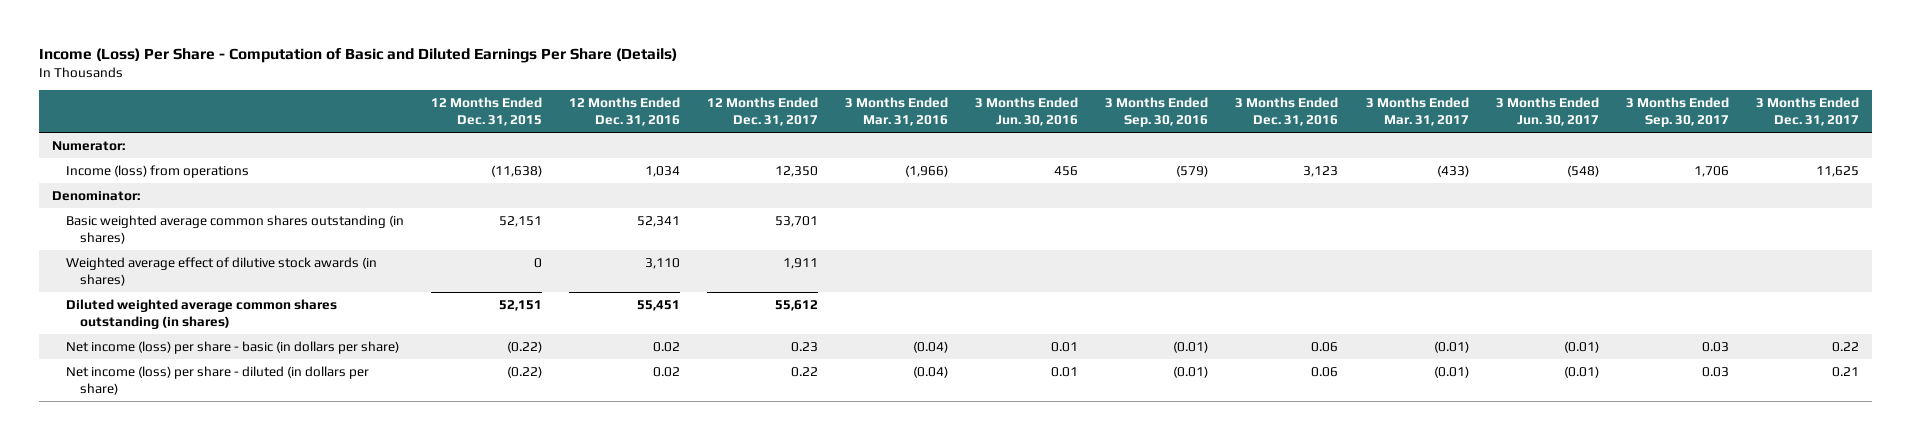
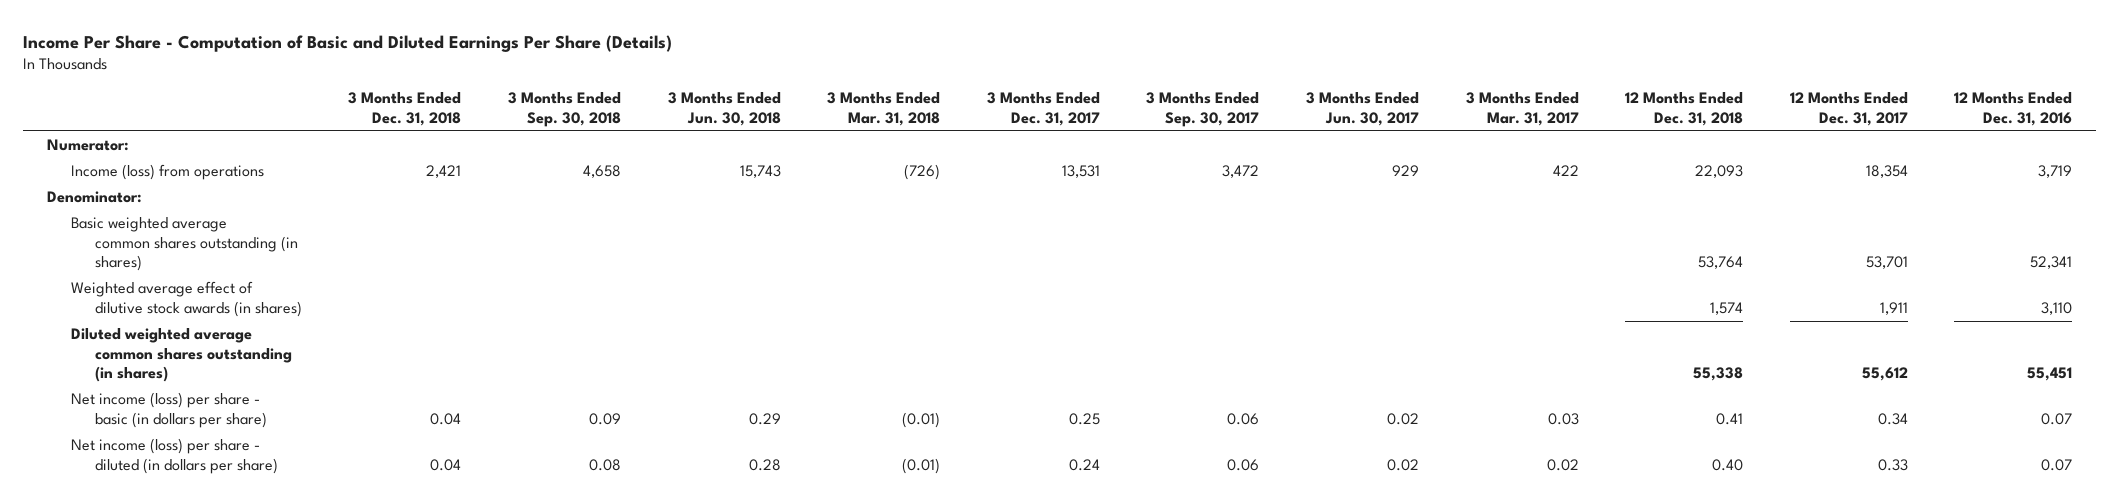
[38,48,677,64] Income (Loss) Per Share - Computation of Basic and Diluted Earnings Per Share (Details) -> [23,34,673,52] Income Per Share - Computation of Basic and Diluted Earnings Per Share (Details)
[431,97,543,127] 12 Months Ended Dec. 31, 2015 -> none
[845,97,949,127] 3 Months Ended Mar. 31, 2016 -> none
[975,97,1079,127] 3 Months Ended Jun. 30, 2016 -> none
[1105,97,1209,128] 3 Months Ended Sep. 30, 2016 -> none
[1235,97,1339,127] 3 Months Ended Dec. 31, 2016 -> none
none -> [348,92,462,126] 3 Months Ended Dec. 31, 2018
none -> [507,92,621,127] 3 Months Ended Sep. 30, 2018
none -> [667,92,781,126] 3 Months Ended Jun. 30, 2018
none -> [827,92,941,126] 3 Months Ended Mar. 31, 2018
none -> [1625,92,1744,126] 12 Months Ended Dec. 31, 2018
[645,165,681,177] 1,034 -> [2038,165,2073,179] 3,719
[775,165,819,177] 12,350 -> [1865,165,1908,179] 18,354
[1436,164,1469,177] (433) -> [1552,165,1579,177] 422
[1566,164,1599,177] (548) -> [1391,165,1419,177] 929
[1693,165,1729,177] 1,706 -> [1222,165,1260,179] 3,472
[1815,165,1859,177] 11,625 -> [1061,165,1100,179] 13,531
[653,341,681,352] 0.02 -> [2041,412,2073,425] 0.07
[791,341,819,352] 0.23 -> [1877,412,1908,425] 0.34
[1433,340,1469,353] (0.01) -> [1547,412,1579,425] 0.03
[1563,340,1599,353] (0.01) -> [1386,412,1419,425] 0.02
[1701,341,1729,352] 0.03 -> [1227,412,1260,425] 0.06
[1831,341,1859,352] 0.22 -> [1068,412,1100,425] 0.25
[653,366,681,377] 0.02 -> [2041,458,2073,471] 0.07
[791,366,819,377] 0.22 -> [1877,458,1908,471] 0.33
[1433,365,1469,378] (0.01) -> [1546,458,1579,471] 0.02
[1563,365,1599,378] (0.01) -> [1386,458,1419,471] 0.02
[1701,366,1729,377] 0.03 -> [1227,458,1260,471] 0.06
[1831,366,1859,377] 0.21 -> [1068,458,1100,471] 0.24

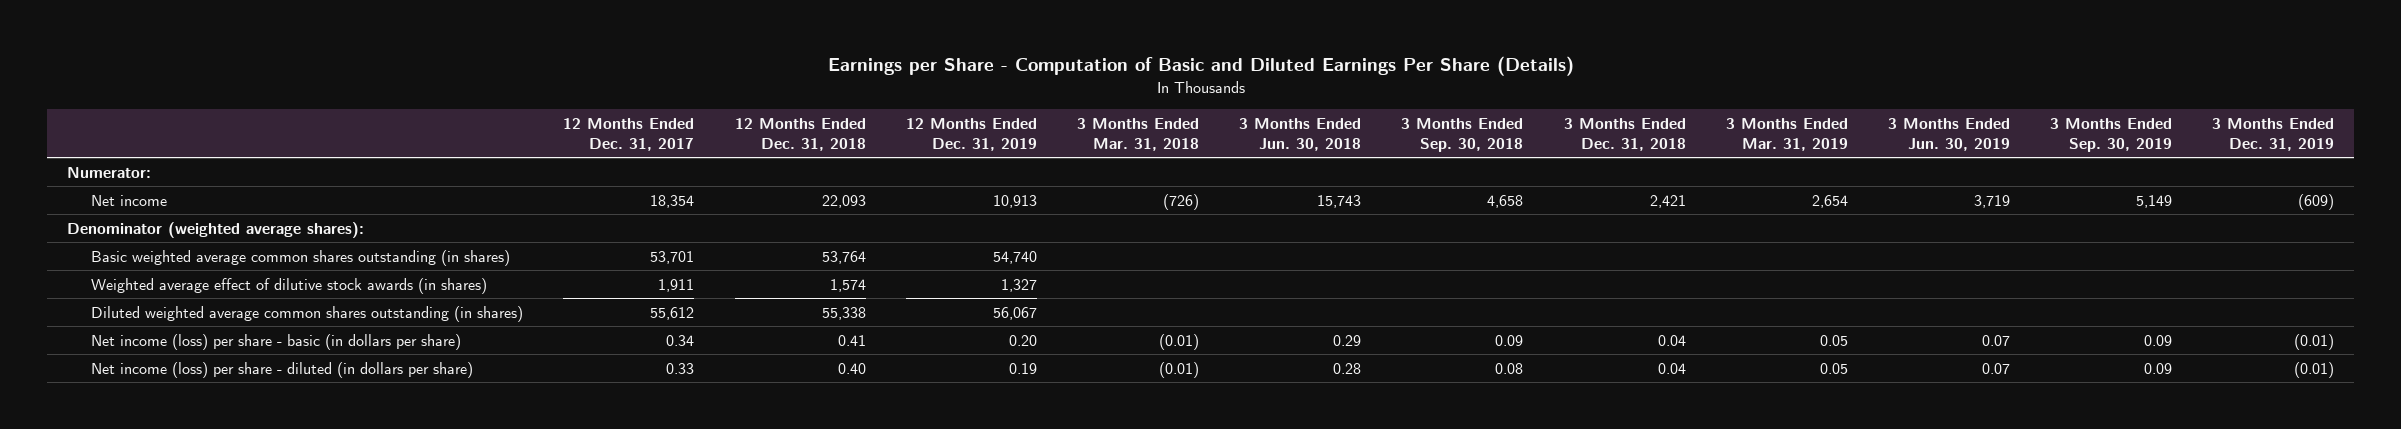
[23,34,673,52] Income Per Share - Computation of Basic and Diluted Earnings Per Share (Details) -> [827,56,1574,77] Earnings per Share - Computation of Basic and Diluted Earnings Per Share (Details)
[986,92,1100,126] 3 Months Ended Dec. 31, 2017 -> none
[1146,92,1260,127] 3 Months Ended Sep. 30, 2017 -> none
[1305,92,1419,126] 3 Months Ended Jun. 30, 2017 -> none
[1465,92,1579,126] 3 Months Ended Mar. 31, 2017 -> none
[1954,92,2073,126] 12 Months Ended Dec. 31, 2016 -> none
none -> [905,117,1037,151] 12 Months Ended Dec. 31, 2019
none -> [1725,117,1848,151] 3 Months Ended Mar. 31, 2019
none -> [1887,117,2010,151] 3 Months Ended Jun. 30, 2019
none -> [2050,117,2173,152] 3 Months Ended Sep. 30, 2019
none -> [2212,117,2335,151] 3 Months Ended Dec. 31, 2019
[70,164,264,181] Income (loss) from operations -> [91,194,168,206] Net income
[46,191,142,204] Denominator: -> [66,221,364,238] Denominator (weighted average shares):

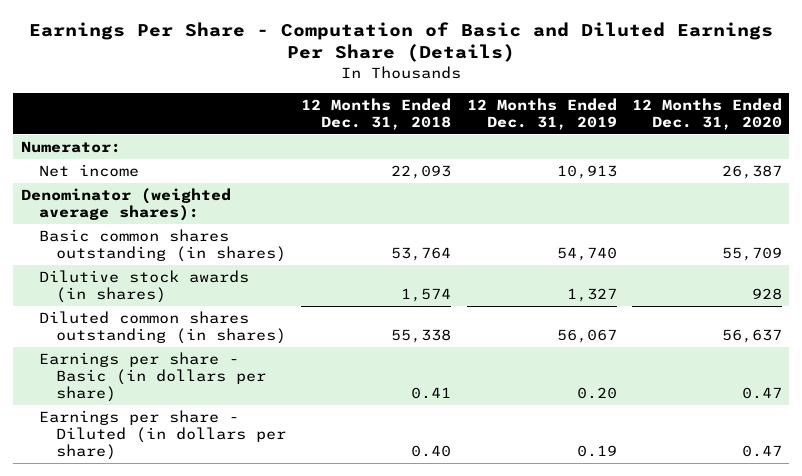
[827,56,1574,77] Earnings per Share - Computation of Basic and Diluted Earnings Per Share (Details) -> [29,21,774,63] Earnings Per Share - Computation of Basic and Diluted Earnings Per Share (Details)
[563,117,695,151] 12 Months Ended Dec. 31, 2017 -> none
[1076,117,1199,151] 3 Months Ended Mar. 31, 2018 -> none
[1239,117,1362,151] 3 Months Ended Jun. 30, 2018 -> none
[1401,117,1524,152] 3 Months Ended Sep. 30, 2018 -> none
[1563,117,1686,151] 3 Months Ended Dec. 31, 2018 -> none
[1725,117,1848,151] 3 Months Ended Mar. 31, 2019 -> none
[1887,117,2010,151] 3 Months Ended Jun. 30, 2019 -> none
[2050,117,2173,152] 3 Months Ended Sep. 30, 2019 -> none
[2212,117,2335,151] 3 Months Ended Dec. 31, 2019 -> none
none -> [631,97,782,130] 12 Months Ended Dec. 31, 2020
[91,249,511,266] Basic weighted average common shares outstanding (in shares) -> [38,229,287,263] Basic common shares outstanding (in shares)
[91,277,488,294] Weighted average effect of dilutive stock awards (in shares) -> [38,270,249,304] Dilutive stock awards (in shares)
[91,305,524,322] Diluted weighted average common shares outstanding (in shares) -> [38,311,287,345] Diluted common shares outstanding (in shares)
[91,333,462,350] Net income (loss) per share - basic (in dollars per share) -> [38,352,267,402] Earnings per share - Basic (in dollars per share)
[91,361,474,378] Net income (loss) per share - diluted (in dollars per share) -> [38,410,287,460] Earnings per share - Diluted (in dollars per share)

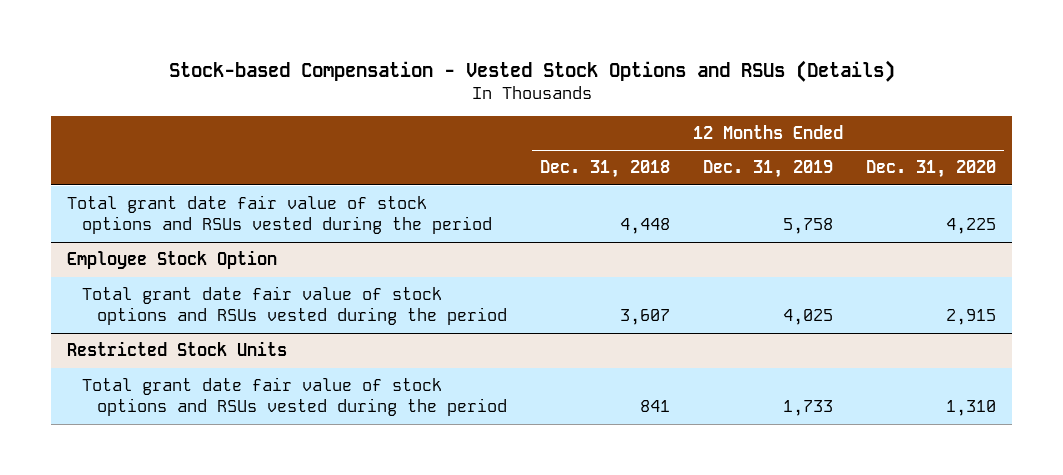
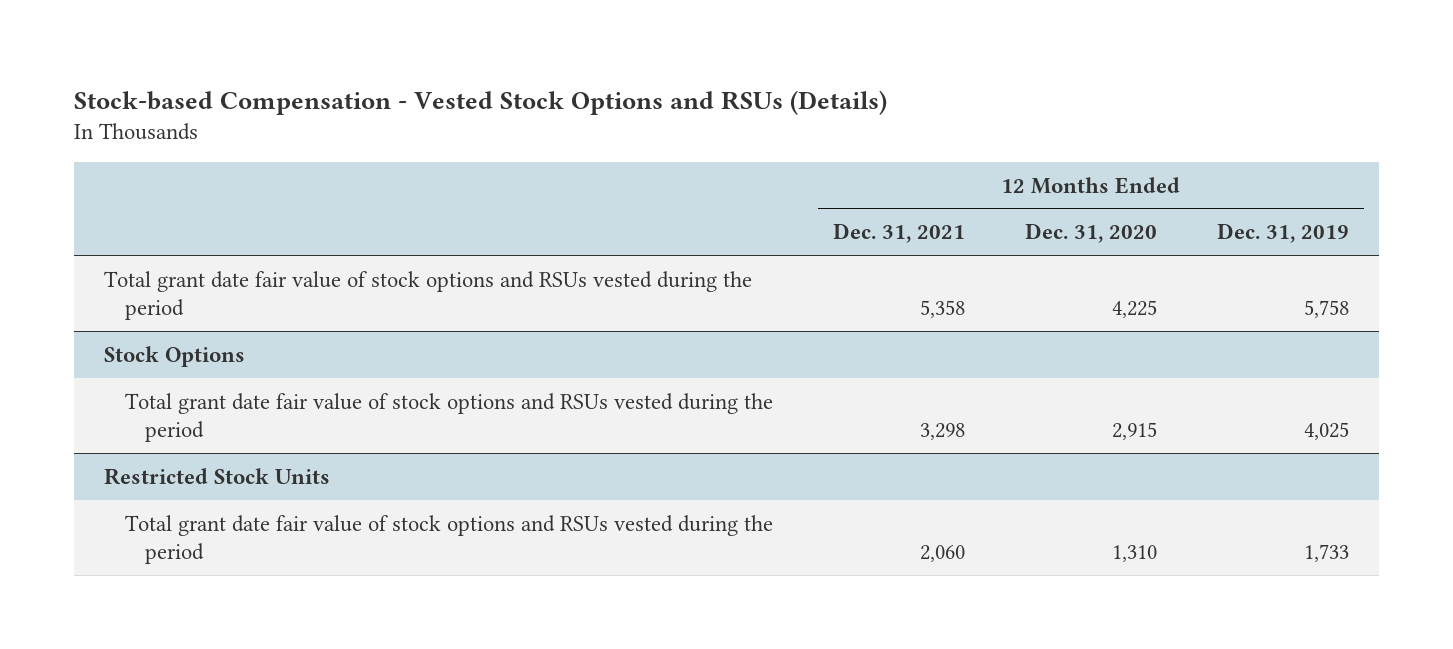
[539,160,670,179] Dec. 31, 2018 -> none
none -> [832,223,965,244] Dec. 31, 2021
[67,250,278,270] Employee Stock Option -> [103,345,245,367] Stock Options

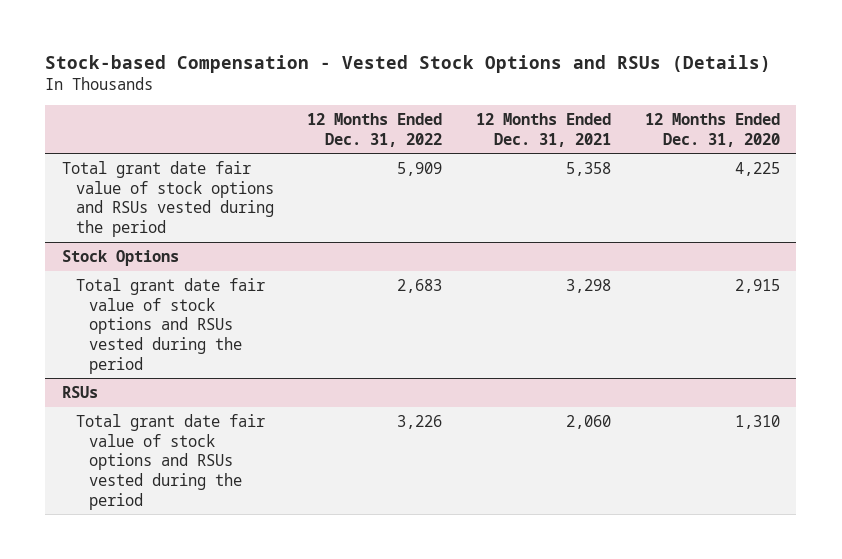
[1216,223,1349,244] Dec. 31, 2019 -> none
none -> [307,112,443,147] 12 Months Ended Dec. 31, 2022
[103,467,330,485] Restricted Stock Units -> [62,385,99,398] RSUs

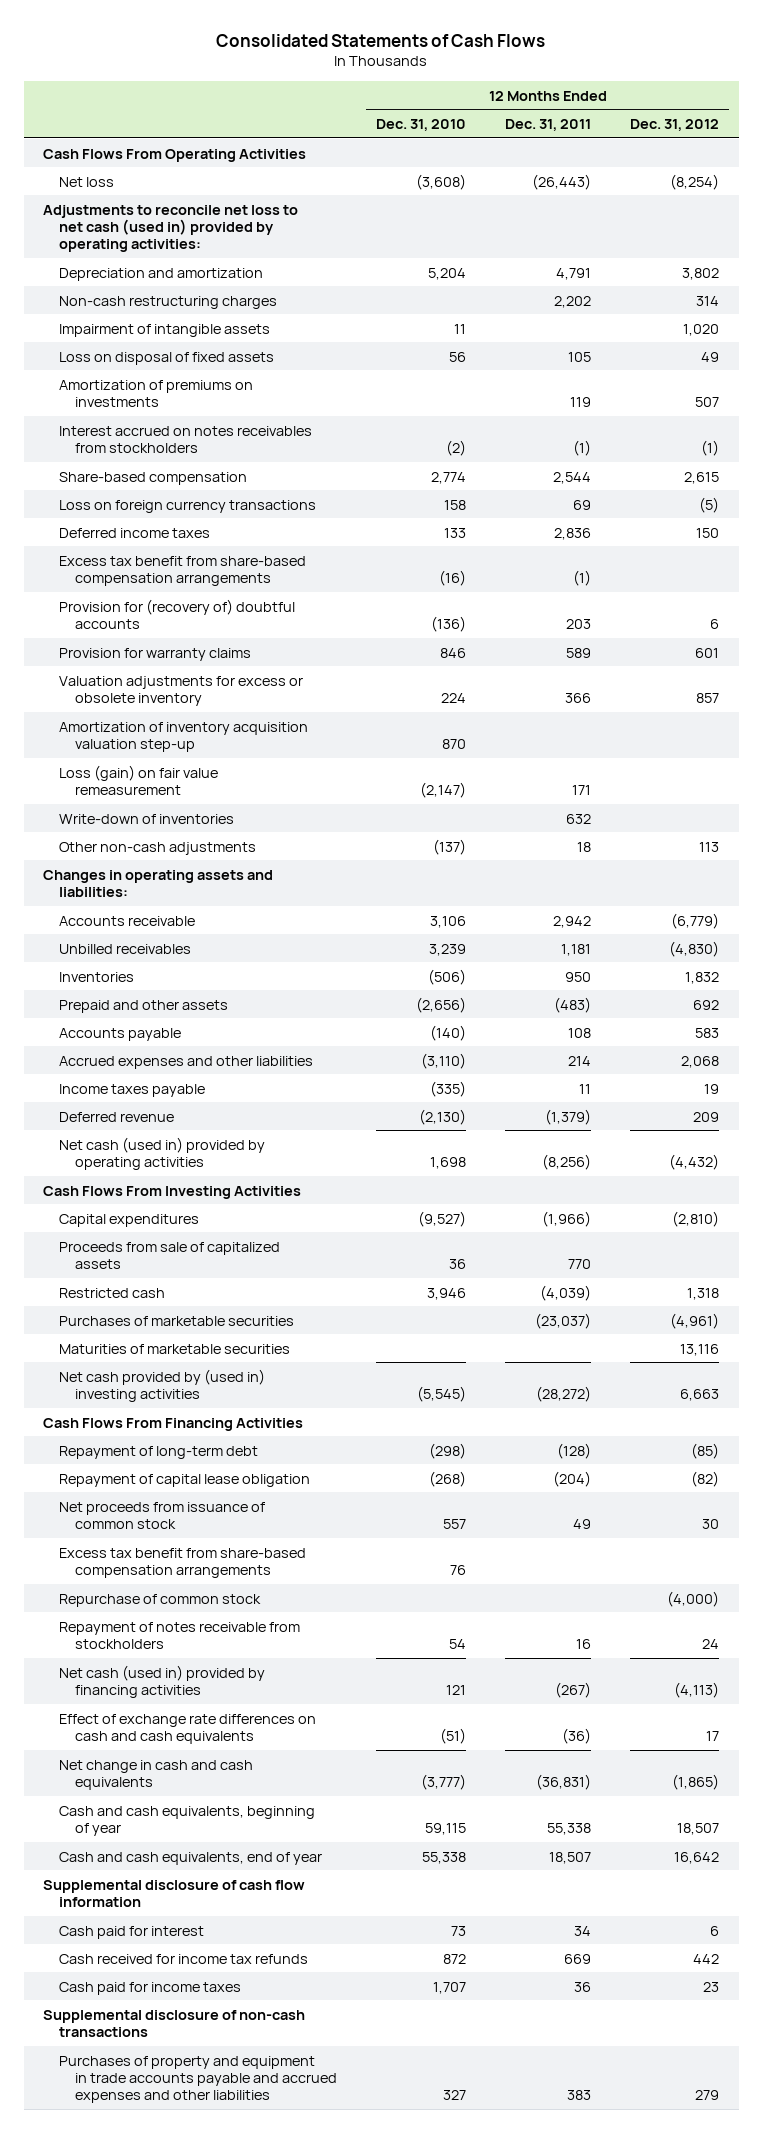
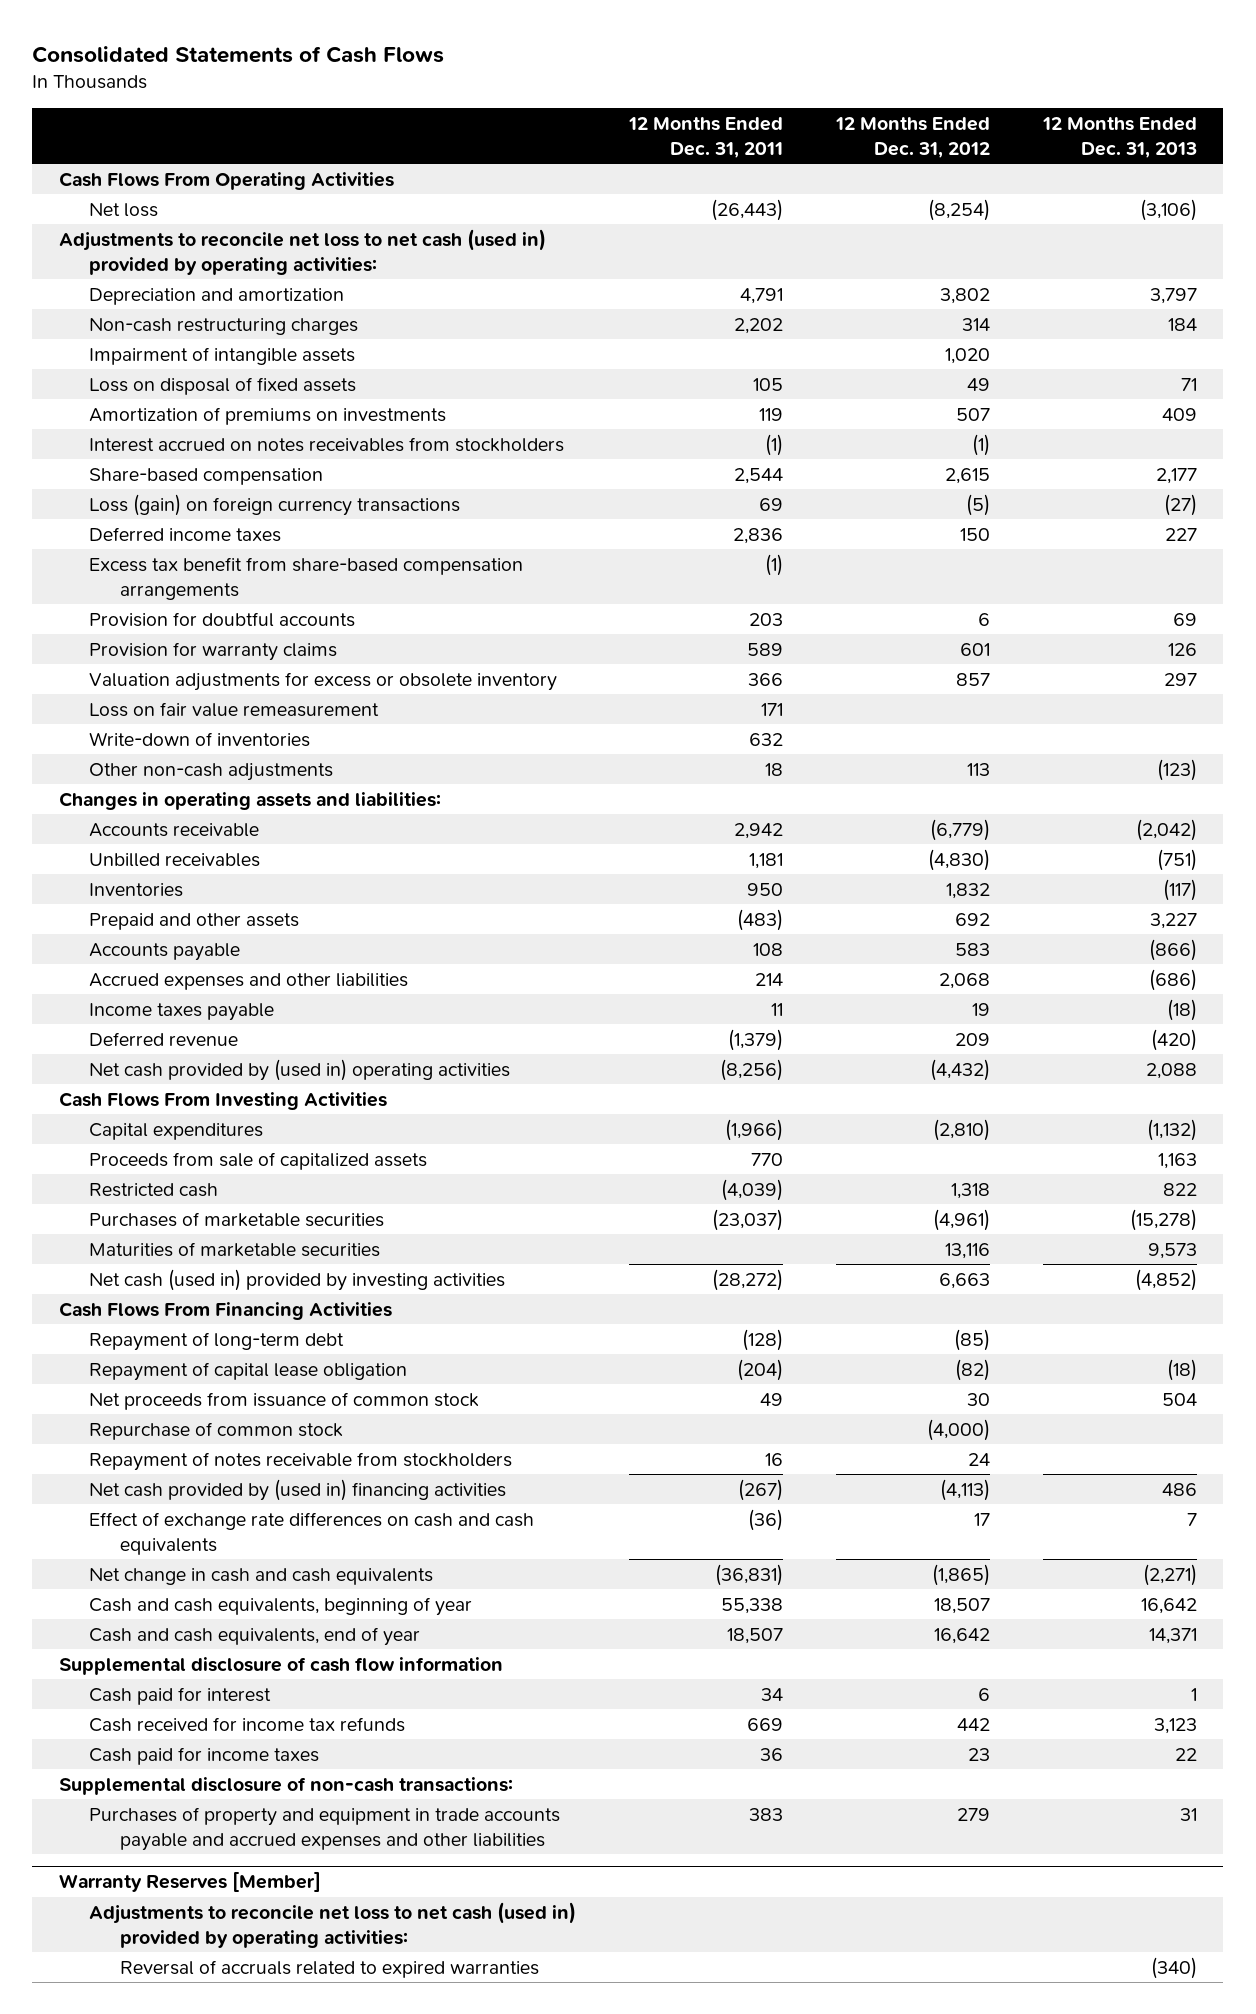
[376,118,467,131] Dec. 31, 2010 -> none
none -> [1041,116,1197,158] 12 Months Ended Dec. 31, 2013
[59,499,317,513] Loss on foreign currency transactions -> [89,493,461,516] Loss (gain) on foreign currency transactions
[59,598,296,629] Provision for (recovery of) doubtful accounts -> [89,611,356,627] Provision for doubtful accounts
[59,721,309,752] Amortization of inventory acquisition valuation step-up -> none
[59,764,219,795] Loss (gain) on fair value remeasurement -> [89,701,380,717] Loss on fair value remeasurement
[59,1136,266,1170] Net cash (used in) provided by operating activities -> [89,1058,511,1081] Net cash provided by (used in) operating activities
[59,1368,266,1402] Net cash provided by (used in) investing activities -> [89,1268,506,1291] Net cash (used in) provided by investing activities
[59,1547,307,1578] Excess tax benefit from share-based compensation arrangements -> none
[59,1664,266,1698] Net cash (used in) provided by financing activities -> [89,1478,507,1501] Net cash provided by (used in) financing activities
[43,2009,306,2037] Supplemental disclosure of non-cash transactions -> [58,1776,513,1795] Supplemental disclosure of non-cash transactions:
none -> [58,1871,321,1893] Warranty Reserves [Member]
none -> [89,1901,577,1948] Adjustments to reconcile net loss to net cash (used in) provided by operating activities:
none -> [119,1959,539,1978] Reversal of accruals related to expired warranties

